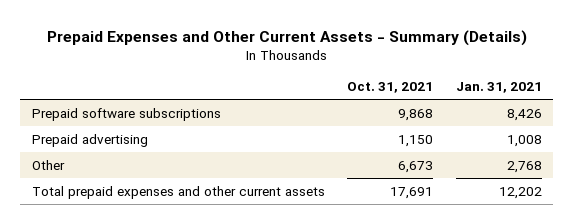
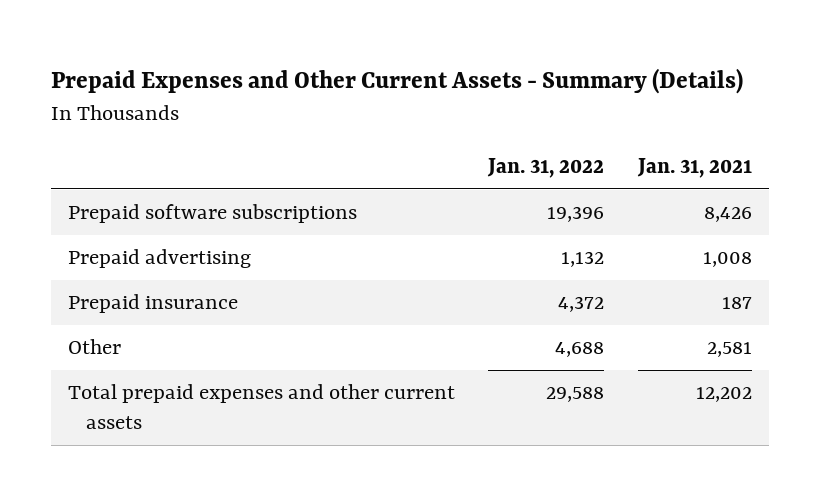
[347,82,434,94] Oct. 31, 2021 -> none
none -> [487,157,605,178] Jan. 31, 2022
none -> [67,294,238,314] Prepaid insurance
[506,160,542,173] 2,768 -> [706,342,752,358] 2,581

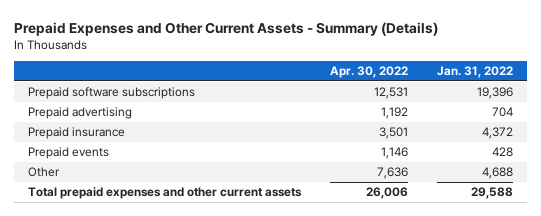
[636,157,752,178] Jan. 31, 2021 -> none
none -> [330,66,409,79] Apr. 30, 2022
[561,251,605,268] 1,132 -> [491,107,513,118] 704
none -> [28,147,110,160] Prepaid events

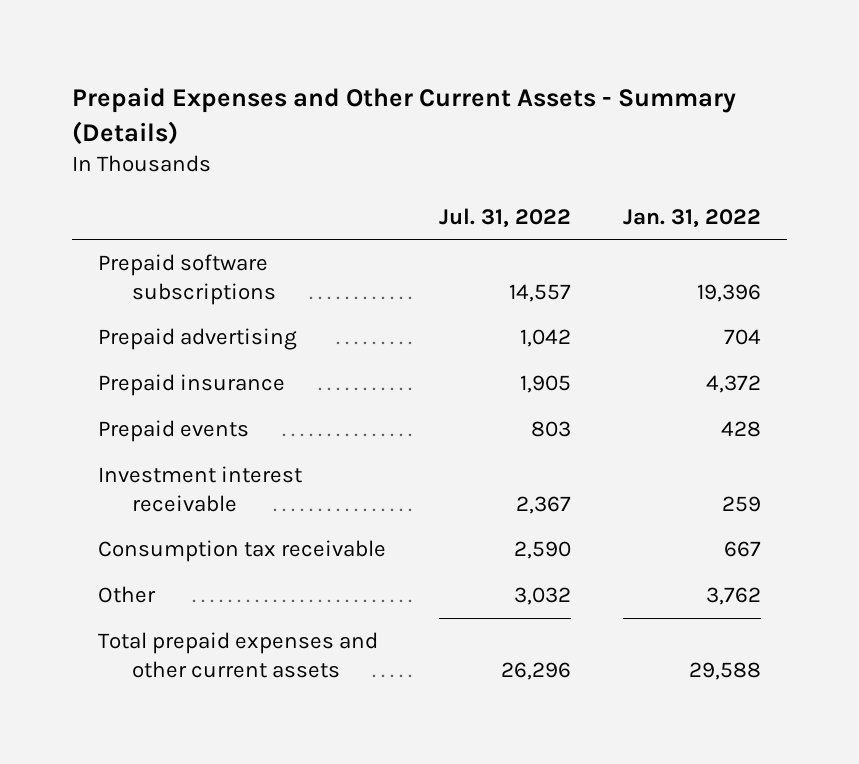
[330,66,409,79] Apr. 30, 2022 -> none
none -> [438,207,571,228] Jul. 31, 2022
none -> [98,465,303,512] Investment interest receivable
none -> [98,539,387,562] Consumption tax receivable
[481,167,513,180] 4,688 -> [706,586,762,605] 3,762

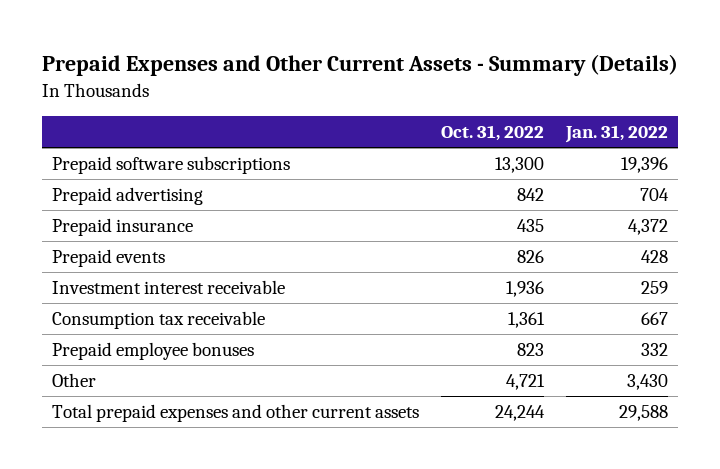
[438,207,571,228] Jul. 31, 2022 -> none
none -> [440,125,544,142] Oct. 31, 2022
none -> [52,342,255,361] Prepaid employee bonuses
[706,586,762,605] 3,762 -> [626,374,668,391] 3,430

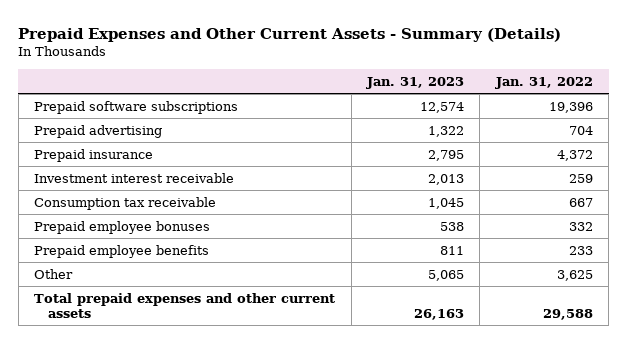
[440,125,544,142] Oct. 31, 2022 -> none
none -> [366,76,465,89] Jan. 31, 2023
[52,249,166,268] Prepaid events -> none
none -> [34,244,210,258] Prepaid employee benefits
[626,374,668,391] 3,430 -> [556,269,593,281] 3,625

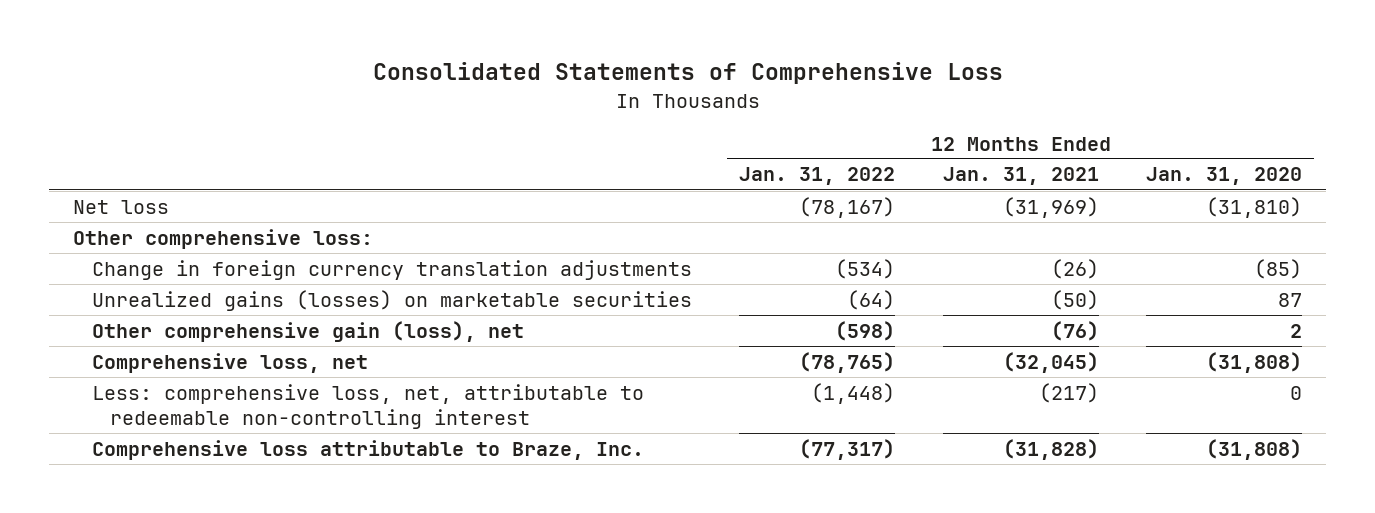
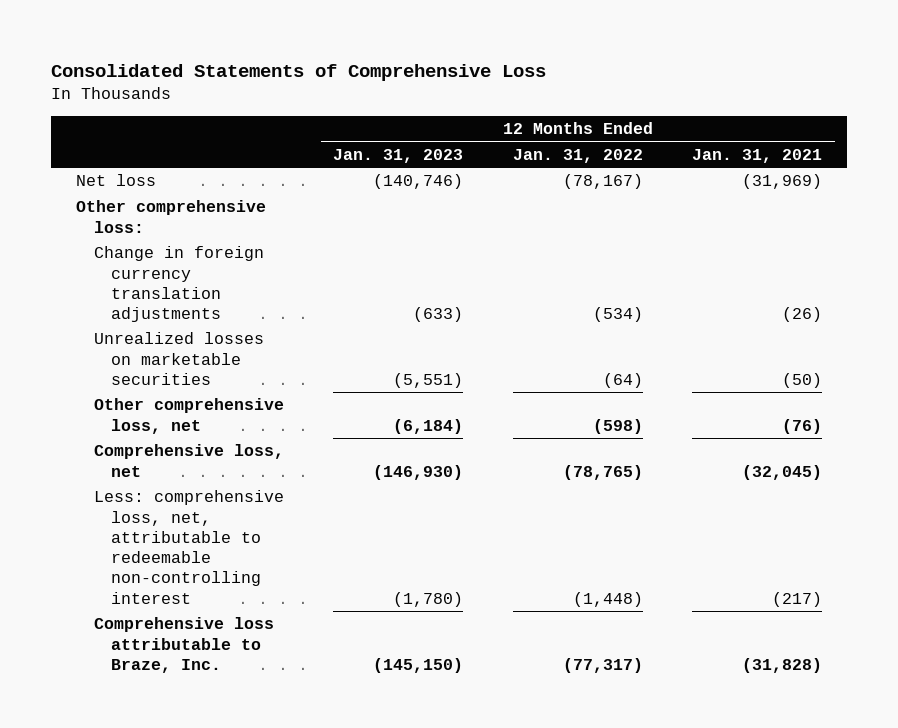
[1146,167,1303,186] Jan. 31, 2020 -> none
none -> [333,148,464,163] Jan. 31, 2023
[91,289,692,311] Unrealized gains (losses) on marketable securities -> [93,332,264,385] Unrealized losses on marketable securities
[91,320,524,342] Other comprehensive gain (loss), net -> [93,398,284,434] Other comprehensive loss, net

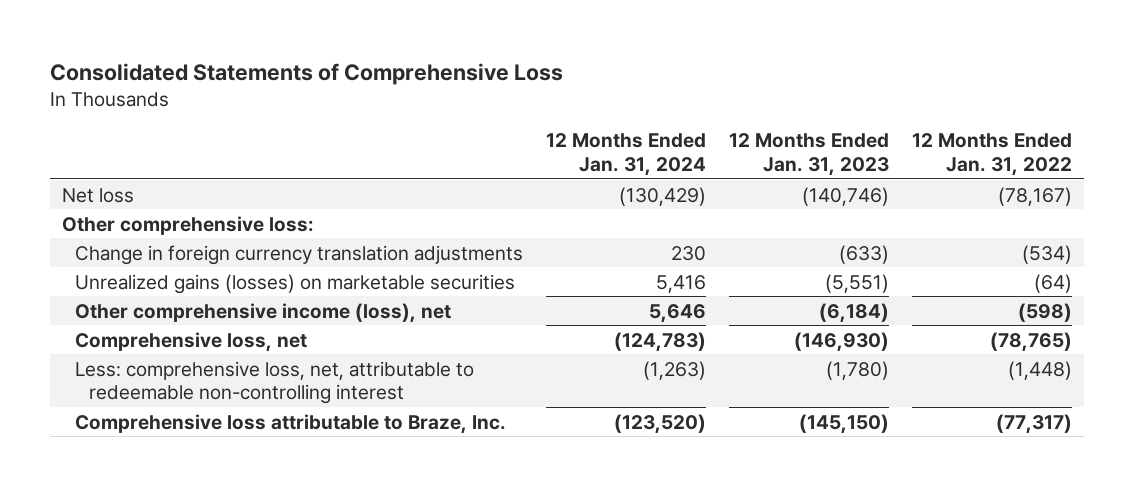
[692,148,823,163] Jan. 31, 2021 -> none
none -> [546,132,707,176] 12 Months Ended Jan. 31, 2024
[93,332,264,385] Unrealized losses on marketable securities -> [75,273,516,294] Unrealized gains (losses) on marketable securities
[93,398,284,434] Other comprehensive loss, net -> [75,302,452,323] Other comprehensive income (loss), net

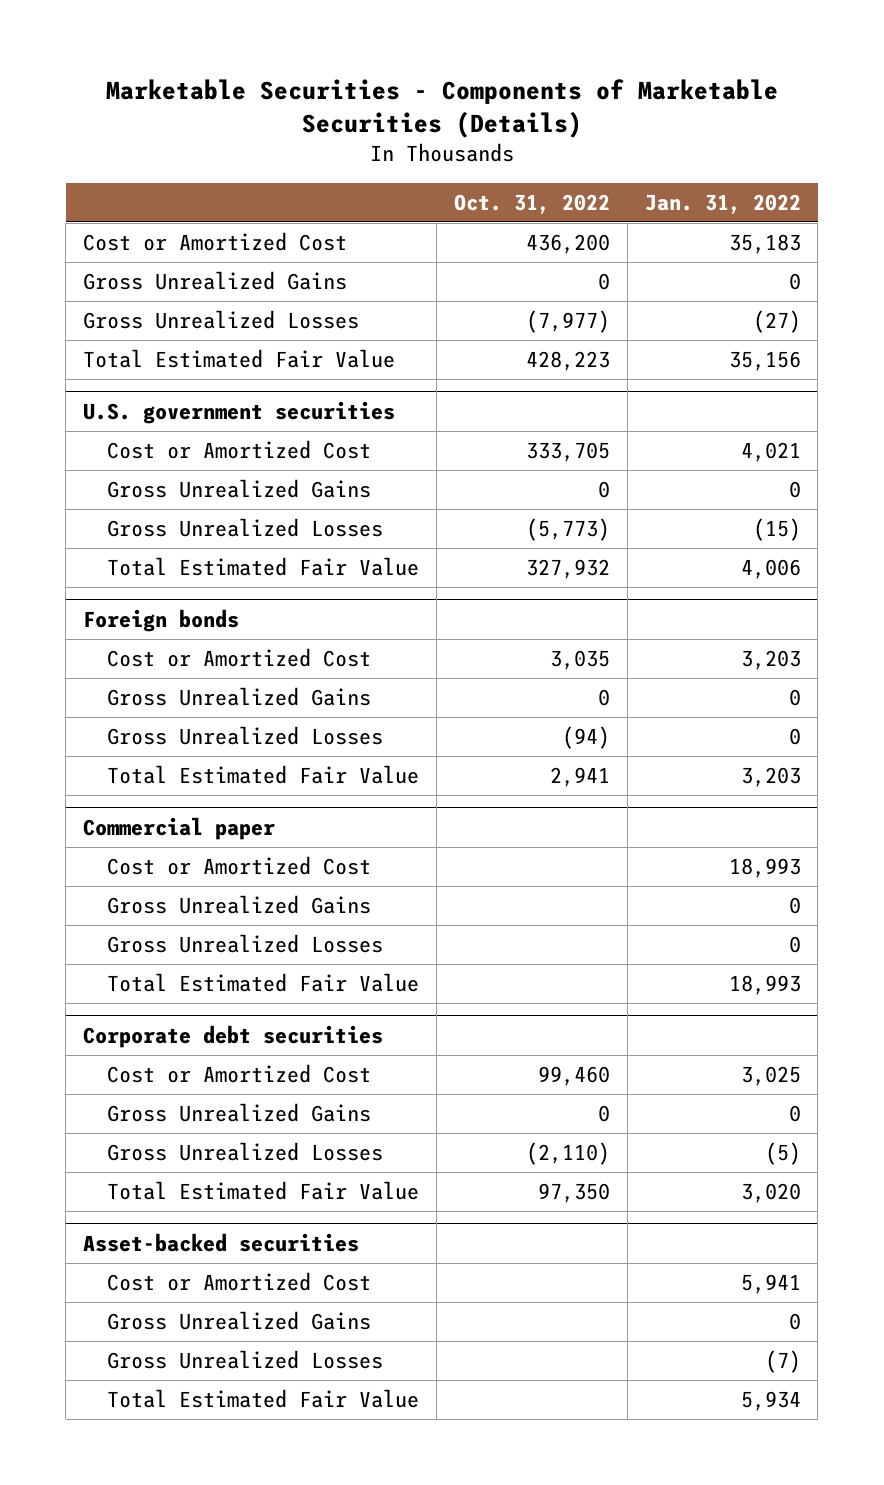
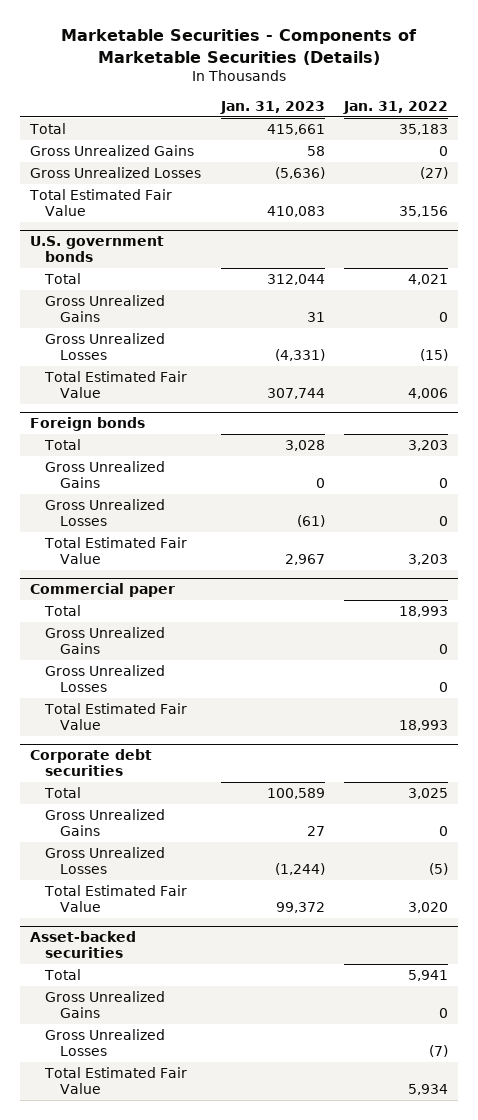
[453,193,610,214] Oct. 31, 2022 -> none
none -> [219,100,325,114] Jan. 31, 2023
[83,232,348,252] Cost or Amortized Cost -> [29,122,67,134] Total
[83,400,396,424] U.S. government securities -> [30,235,165,263] U.S. government bonds
[107,440,372,460] Cost or Amortized Cost -> [43,272,81,284] Total
[107,648,372,668] Cost or Amortized Cost -> [43,438,81,450] Total
[107,856,372,876] Cost or Amortized Cost -> [43,604,81,616] Total
[107,1064,372,1084] Cost or Amortized Cost -> [43,786,81,798] Total
[107,1272,372,1292] Cost or Amortized Cost -> [43,968,81,980] Total

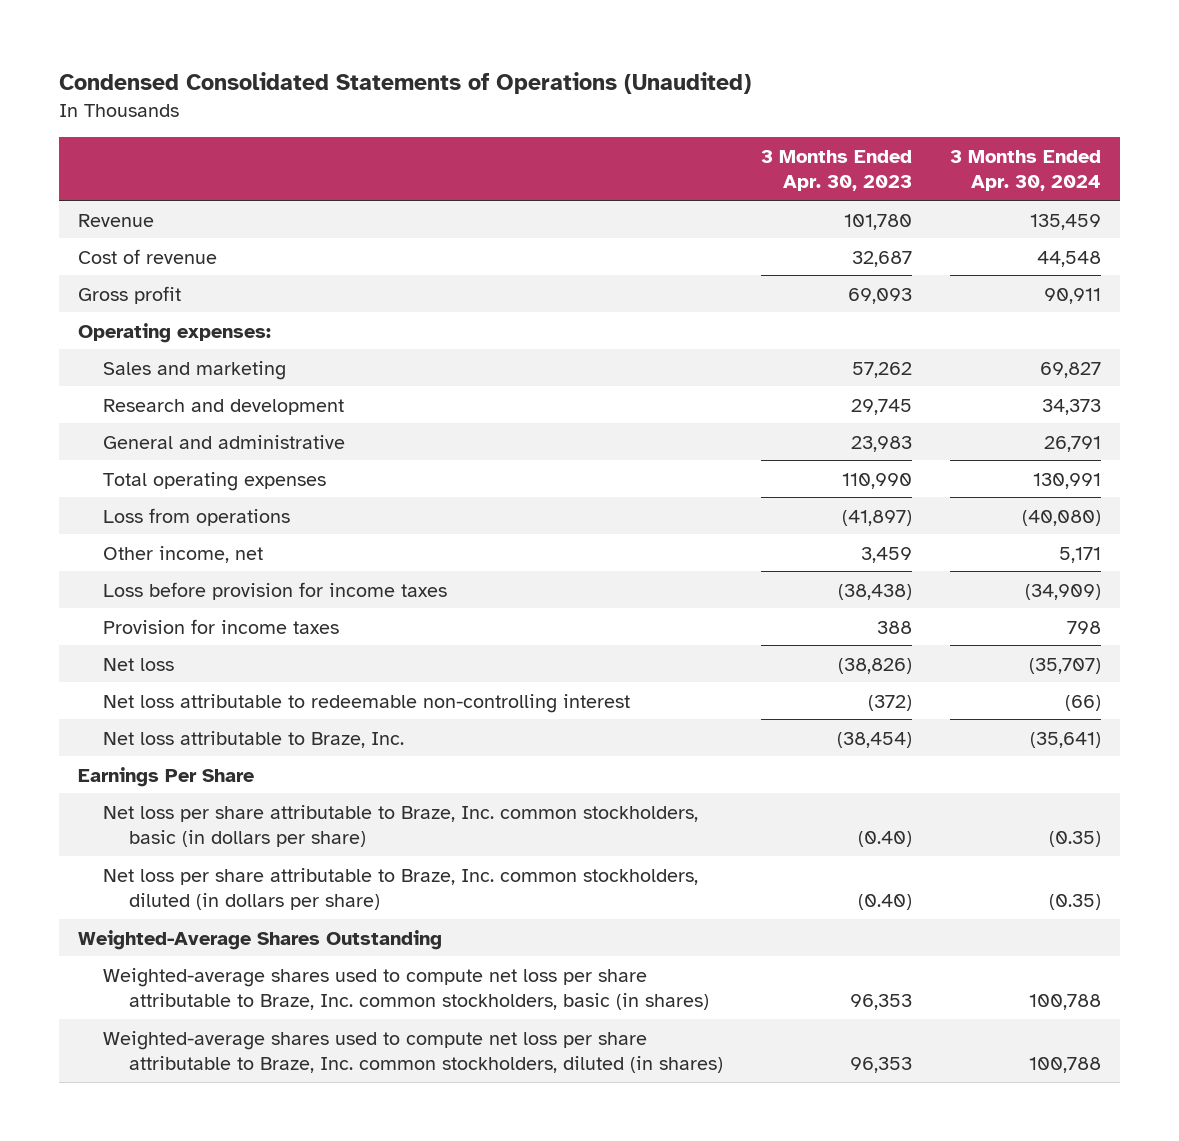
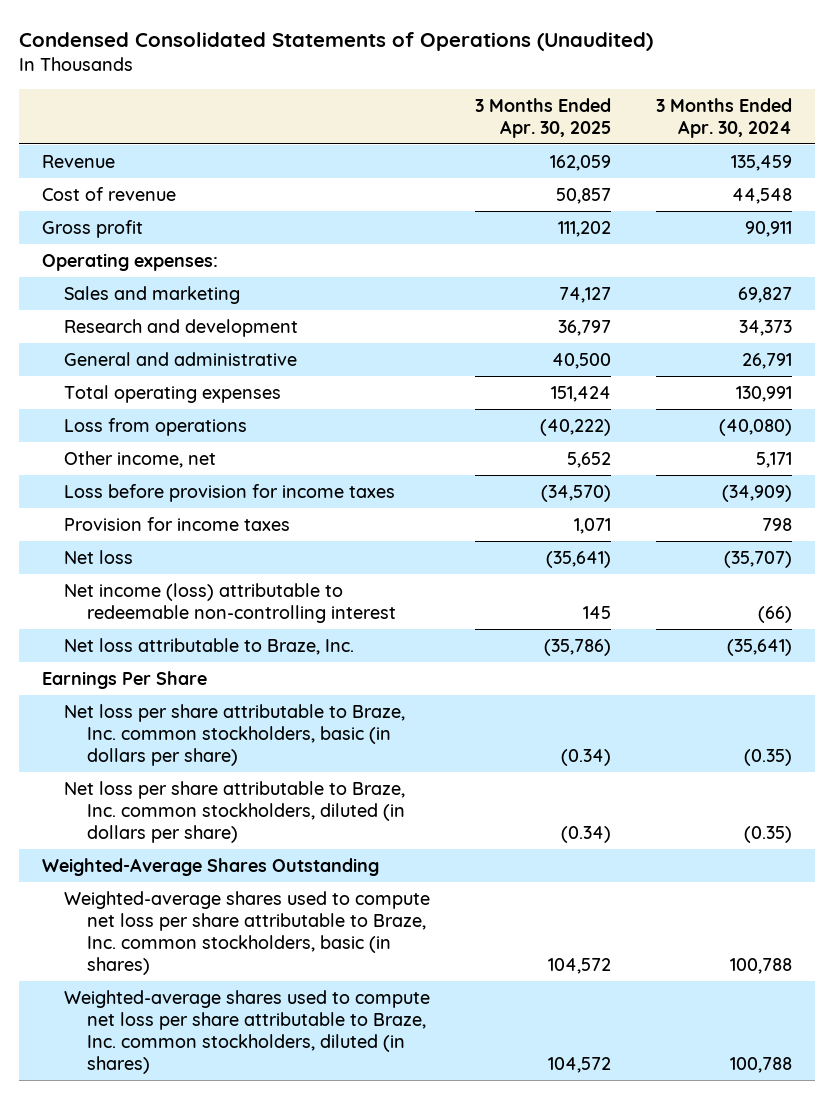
[760,149,912,192] 3 Months Ended Apr. 30, 2023 -> none
none -> [475,97,612,138] 3 Months Ended Apr. 30, 2025
[103,693,631,713] Net loss attributable to redeemable non-controlling interest -> [64,582,396,623] Net income (loss) attributable to redeemable non-controlling interest

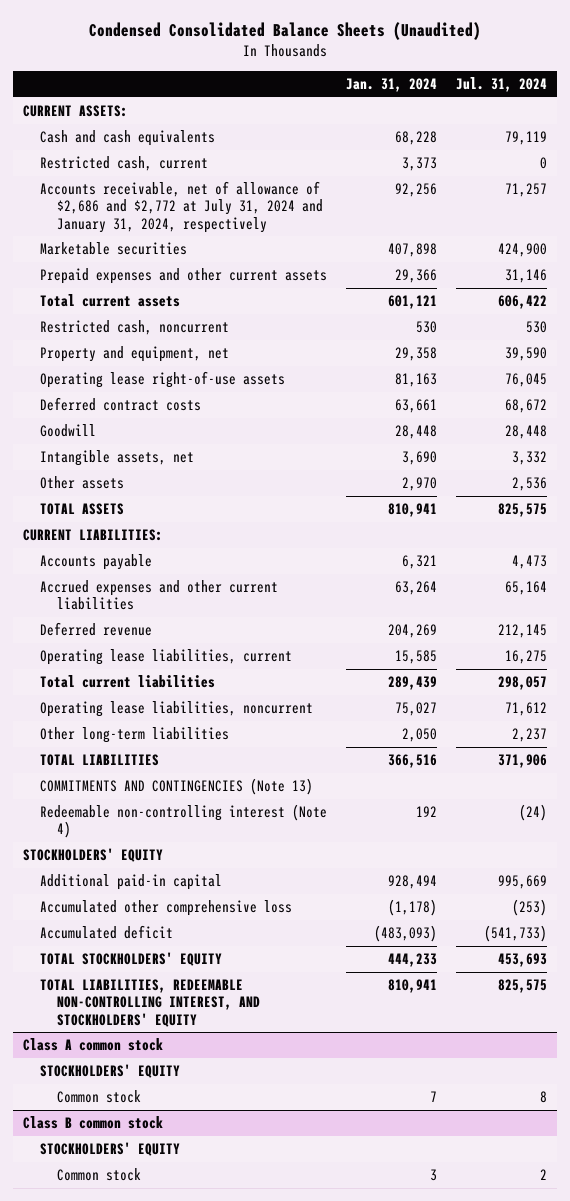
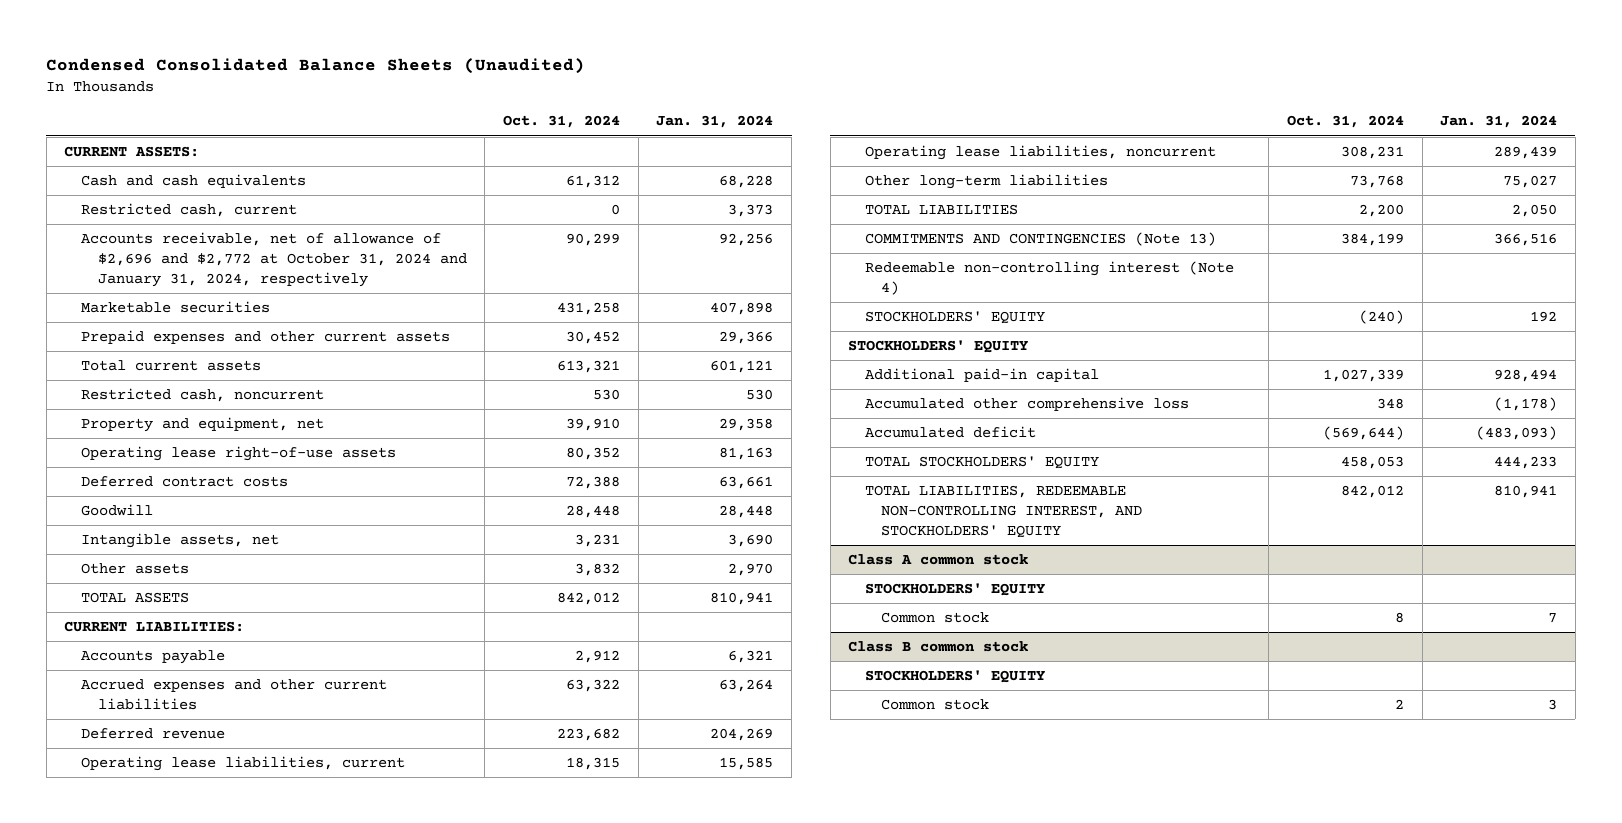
[456,77,548,93] Jul. 31, 2024 -> none
none -> [502,115,620,129] Oct. 31, 2024
[40,180,324,233] Accounts receivable, net of allowance of $2,686 and $2,772 at July 31, 2024 and January 31, 2024, respectively -> [80,232,467,287] Accounts receivable, net of allowance of $2,696 and $2,772 at October 31, 2024 and January 31, 2024, respectively
[40,674,216,688] Total current liabilities -> [864,145,1216,161] Operating lease liabilities, noncurrent
[40,700,314,717] Operating lease liabilities, noncurrent -> [864,174,1108,190] Other long-term liabilities
[40,726,230,743] Other long-term liabilities -> [864,204,1018,216] TOTAL LIABILITIES
[40,753,160,766] TOTAL LIABILITIES -> [864,232,1216,247] COMMITMENTS AND CONTINGENCIES (Note 13)
[40,777,314,795] COMMITMENTS AND CONTINGENCIES (Note 13) -> [864,261,1234,295] Redeemable non-controlling interest (Note 4)
[40,803,328,839] Redeemable non-controlling interest (Note 4) -> [864,311,1045,325] STOCKHOLDERS' EQUITY

